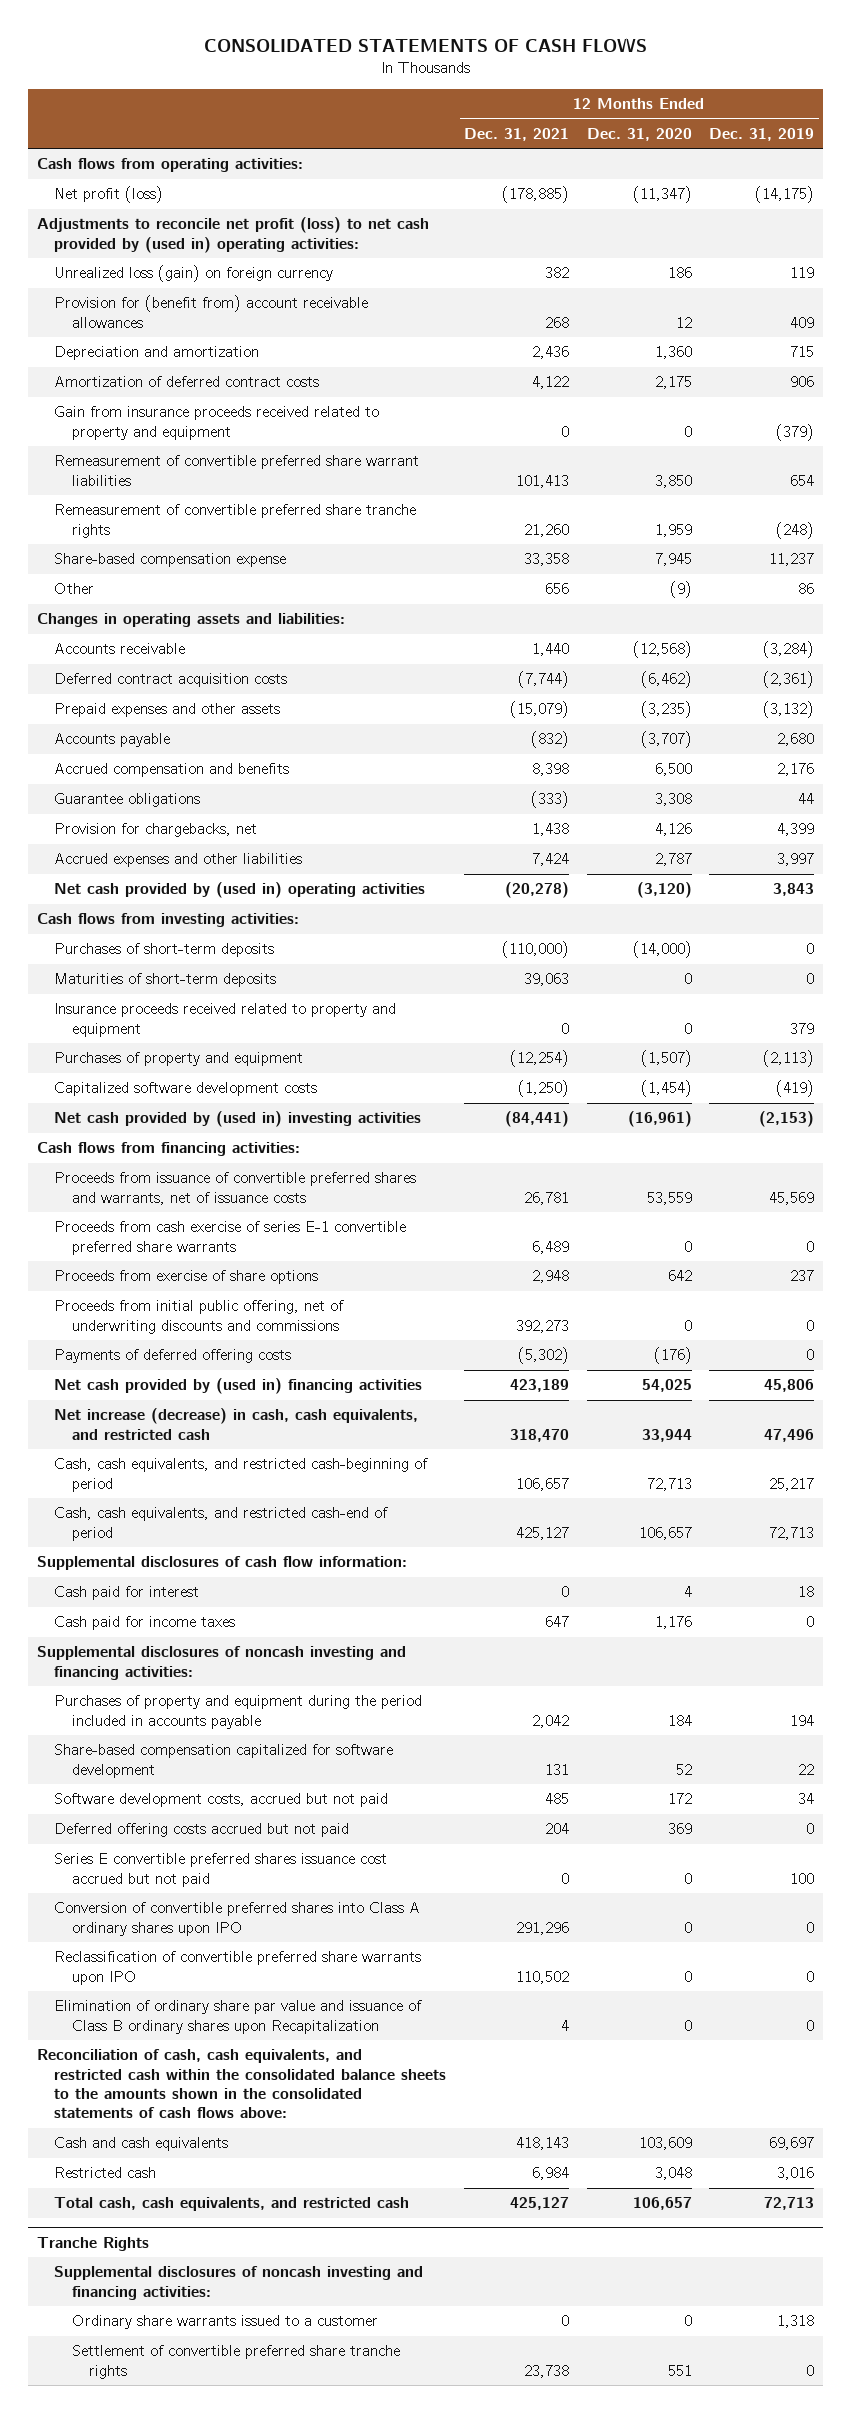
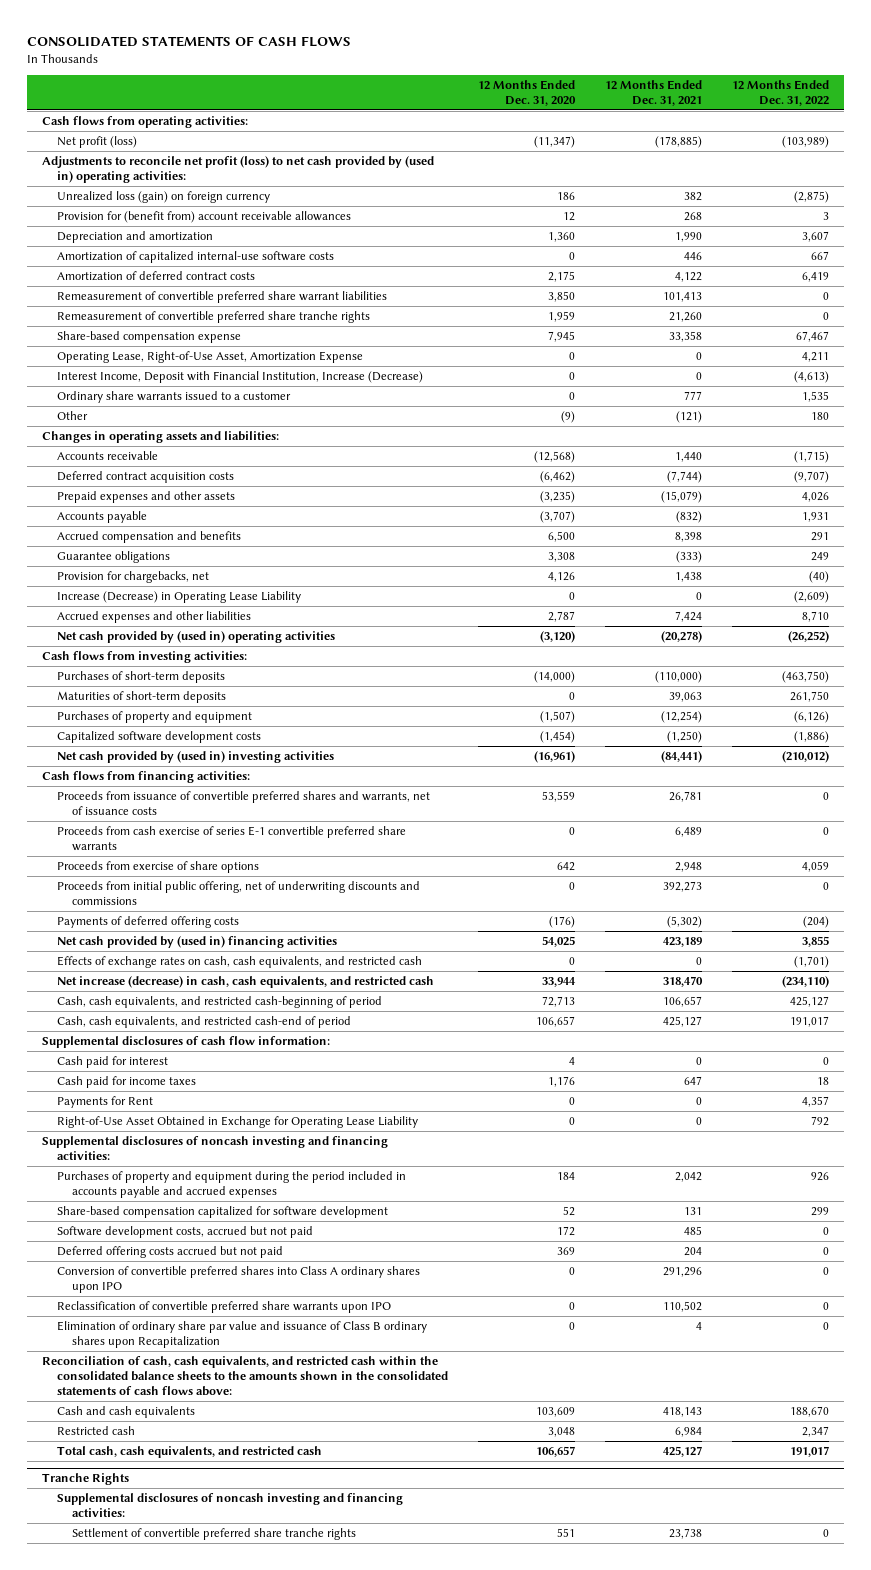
[709,127,815,141] Dec. 31, 2019 -> none
none -> [732,79,830,106] 12 Months Ended Dec. 31, 2022
[532,346,570,360] 2,436 -> [675,231,703,242] 1,990
none -> [57,250,335,263] Amortization of capitalized internal-use software costs
[54,406,380,440] Gain from insurance proceeds received related to property and equipment -> none
none -> [57,350,364,363] Operating Lease, Right-of-Use Asset, Amortization Expense
none -> [57,370,424,383] Interest Income, Deposit with Financial Institution, Increase (Decrease)
none -> [57,390,292,403] Ordinary share warrants issued to a customer
[545,583,570,595] 656 -> [676,410,703,423] (121)
none -> [57,590,302,603] Increase (Decrease) in Operating Lease Liability
[54,1003,397,1037] Insurance proceeds received related to property and equipment -> none
none -> [57,955,423,968] Effects of exchange rates on cash, cash equivalents, and restricted cash
none -> [57,1095,154,1108] Payments for Rent
none -> [57,1115,419,1128] Right-of-Use Asset Obtained in Exchange for Operating Lease Liability
[54,1695,423,1729] Purchases of property and equipment during the period included in accounts payable -> [57,1170,407,1198] Purchases of property and equipment during the period included in accounts payable and accrued expenses
[54,1853,388,1887] Series E convertible preferred shares issuance cost accrued but not paid -> none
[71,2315,378,2330] Ordinary share warrants issued to a customer -> none

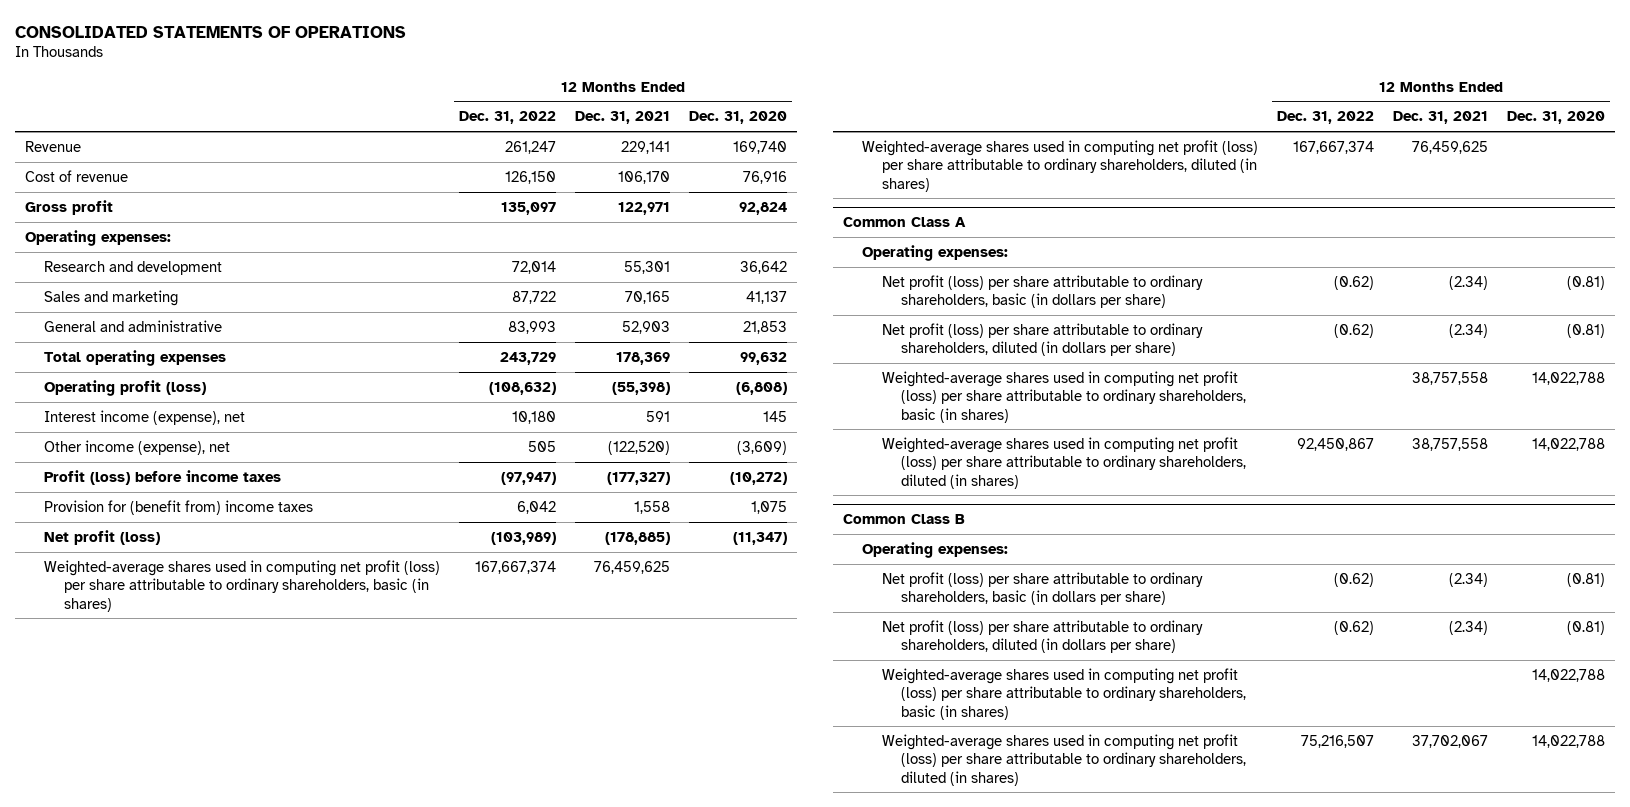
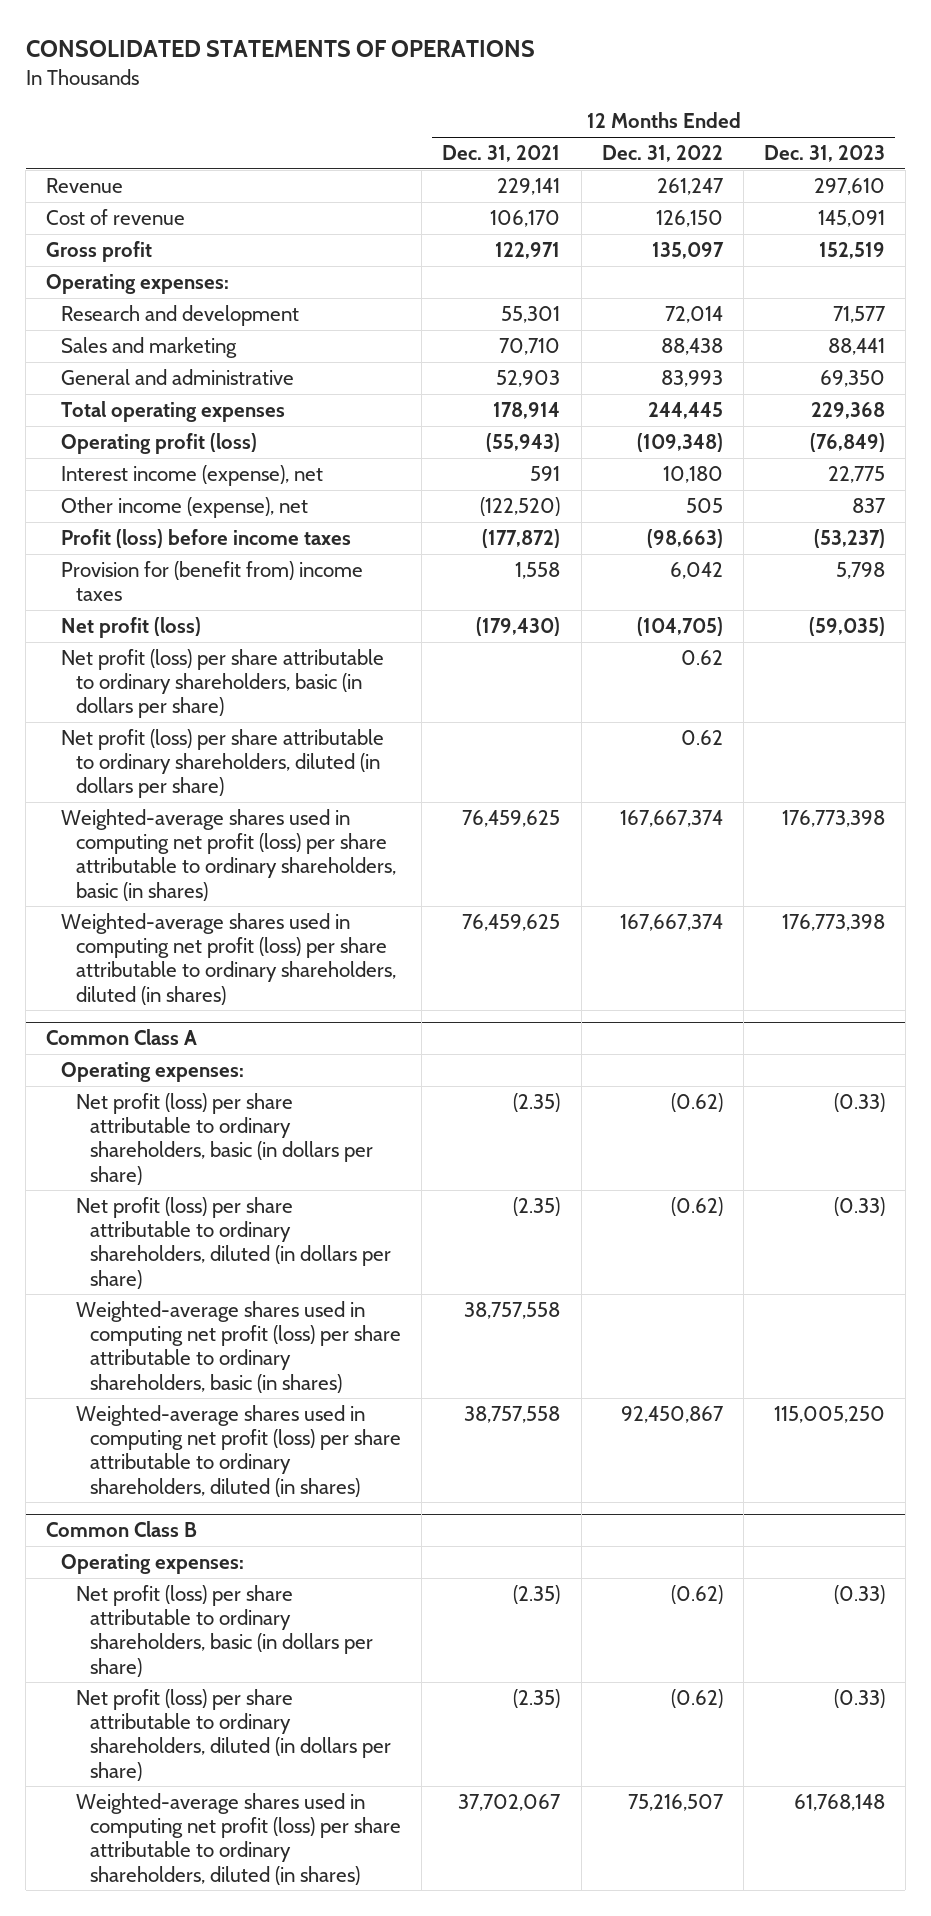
[689,111,788,125] Dec. 31, 2020 -> none
none -> [763,145,885,163] Dec. 31, 2023
[512,290,557,304] 87,722 -> [660,338,723,356] 88,438
[625,290,671,304] 70,165 -> [499,338,561,356] 70,710
[500,351,557,365] 243,729 -> [647,402,723,420] 244,445
[616,351,671,365] 178,369 -> [493,402,561,420] 178,914
[489,381,557,395] (108,632) -> [636,433,723,453] (109,348)
[612,381,671,395] (55,398) -> [486,433,561,453] (55,943)
[501,471,557,485] (97,947) -> [646,529,723,549] (98,663)
[607,471,671,485] (177,327) -> [482,529,561,549] (177,872)
[491,531,557,545] (103,989) -> [636,617,723,637] (104,705)
[605,531,671,545] (178,885) -> [476,617,561,637] (179,430)
none -> [60,649,384,719] Net profit (loss) per share attributable to ordinary shareholders, basic (in dollars per share)
none -> [60,729,384,799] Net profit (loss) per share attributable to ordinary shareholders, diluted (in dollars per share)
[1449,275,1489,290] (2.34) -> [513,1093,561,1113] (2.35)
[1449,323,1489,338] (2.34) -> [513,1197,561,1217] (2.35)
[881,667,1247,720] Weighted-average shares used in computing net profit (loss) per share attributable to ordinary shareholders, basic (in shares) -> none
[1449,572,1489,587] (2.34) -> [513,1585,561,1605] (2.35)
[1449,620,1489,635] (2.34) -> [513,1689,561,1709] (2.35)

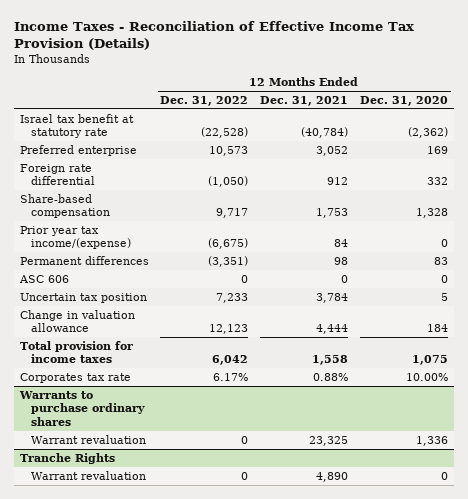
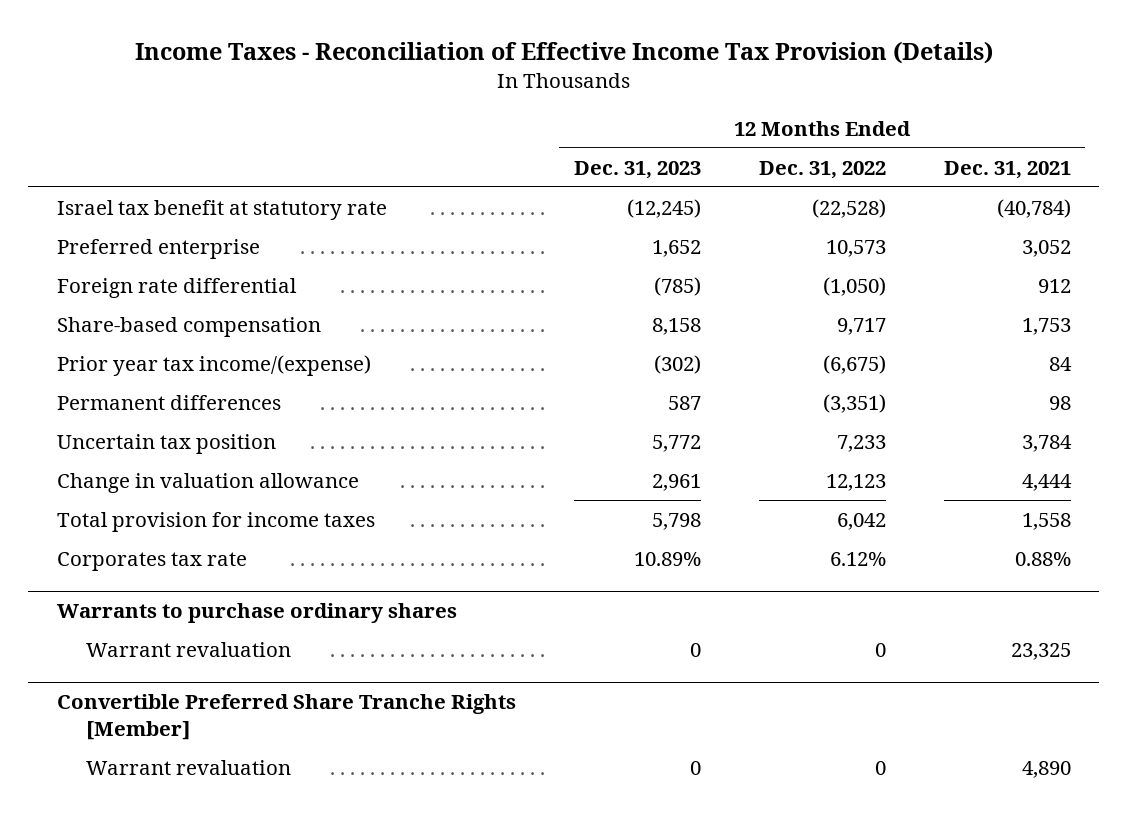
[360,95,449,106] Dec. 31, 2020 -> none
none -> [573,160,701,179] Dec. 31, 2023
[18,274,69,283] ASC 606 -> none
[213,372,249,381] 6.17% -> [829,551,886,566] 6.12%
[19,452,115,464] Tranche Rights -> [57,694,517,741] Convertible Preferred Share Tranche Rights [Member]

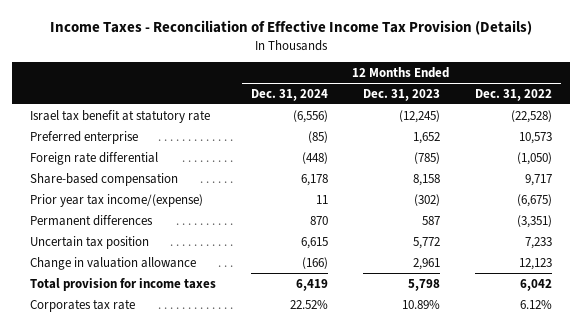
[943,160,1071,179] Dec. 31, 2021 -> none
none -> [250,88,328,101] Dec. 31, 2024
[57,603,458,624] Warrants to purchase ordinary shares -> none
[86,641,292,657] Warrant revaluation -> none
[57,694,517,741] Convertible Preferred Share Tranche Rights [Member] -> none
[86,759,292,775] Warrant revaluation -> none

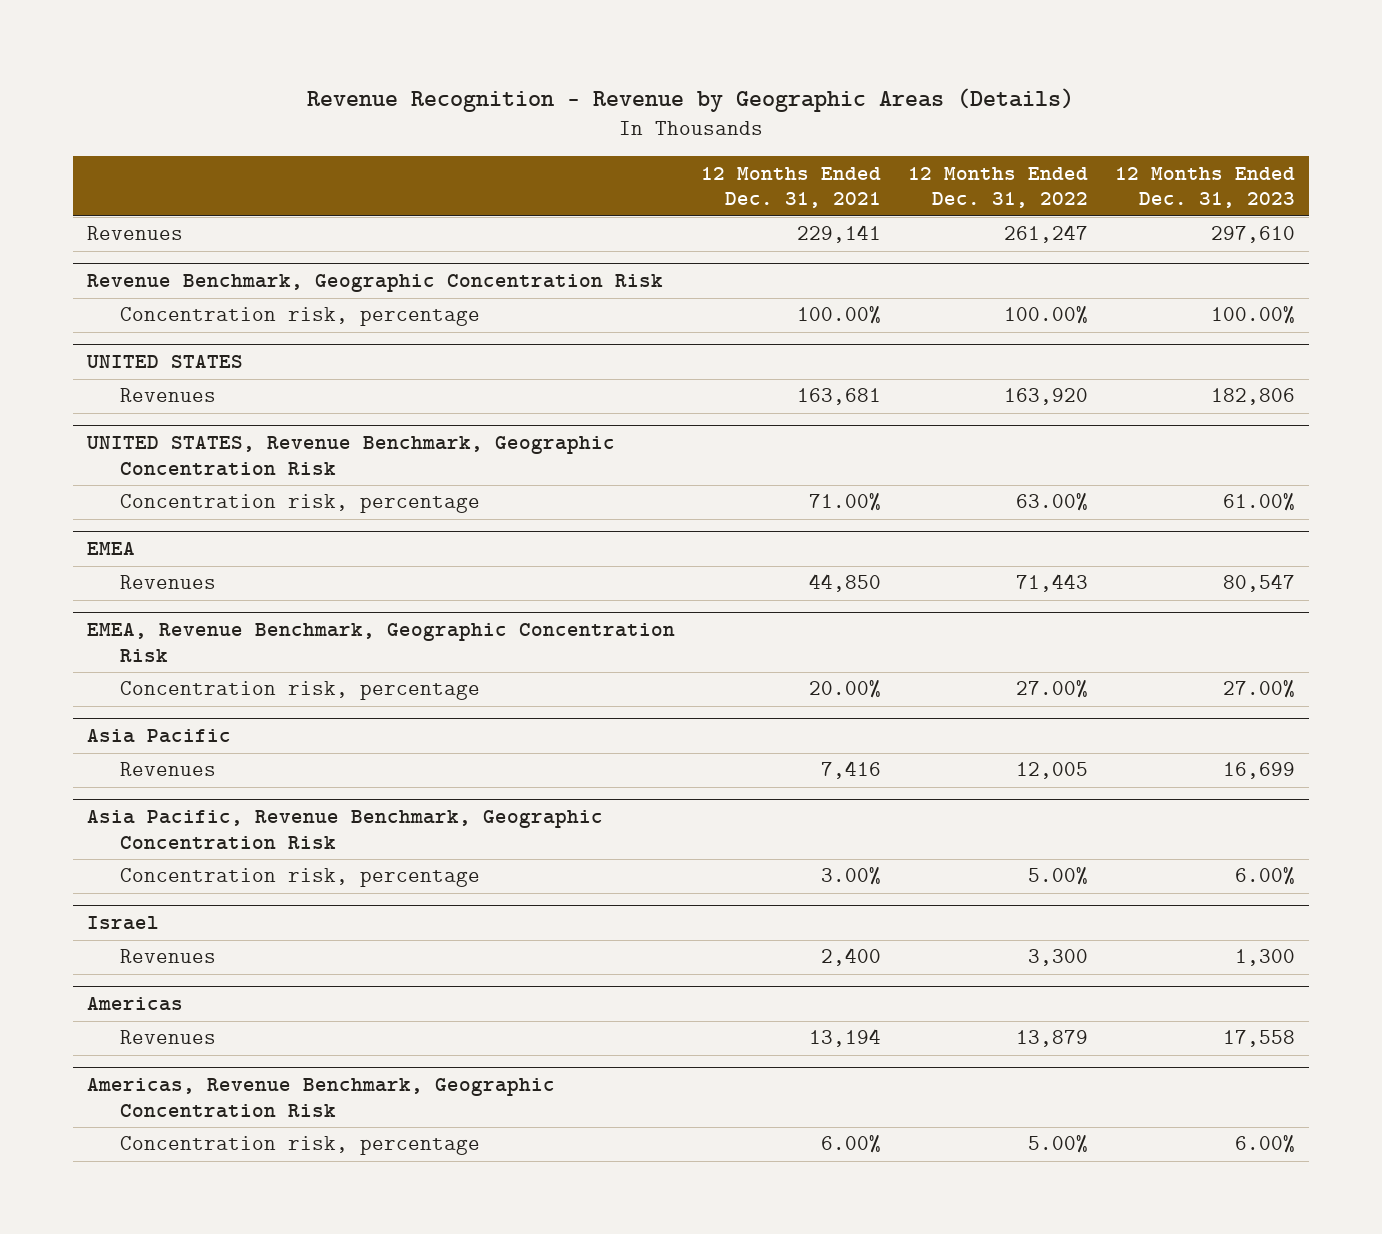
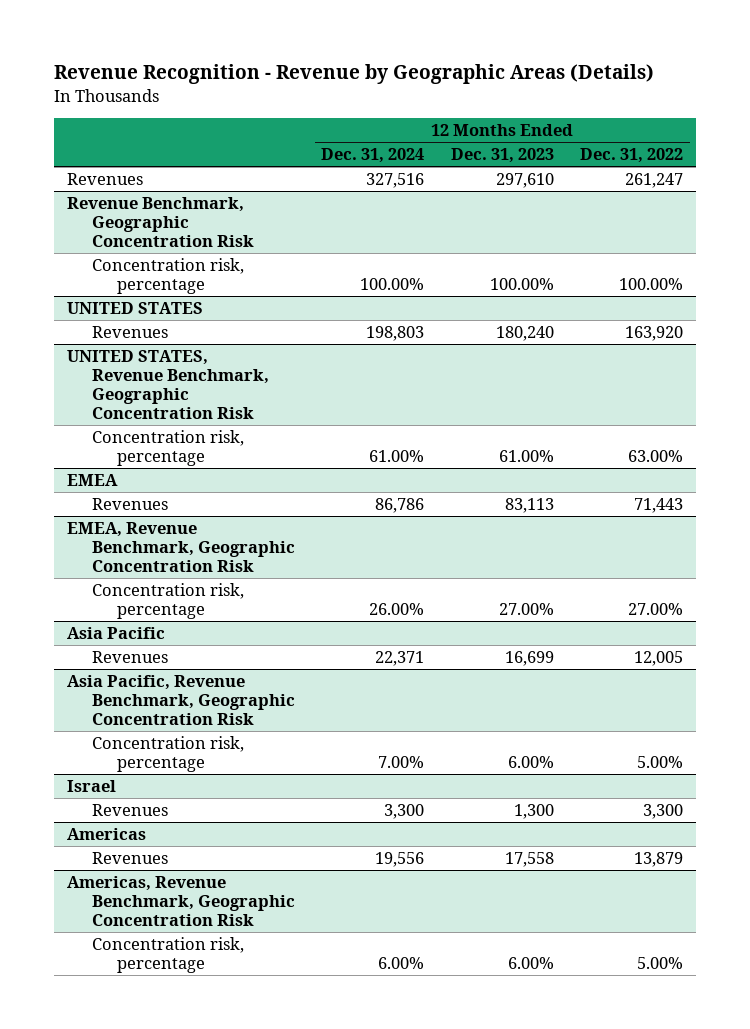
[701,166,882,209] 12 Months Ended Dec. 31, 2021 -> none
none -> [321,147,425,163] Dec. 31, 2024
[1211,388,1296,406] 182,806 -> [495,325,554,341] 180,240
[1223,574,1296,593] 80,547 -> [504,497,554,513] 83,113

